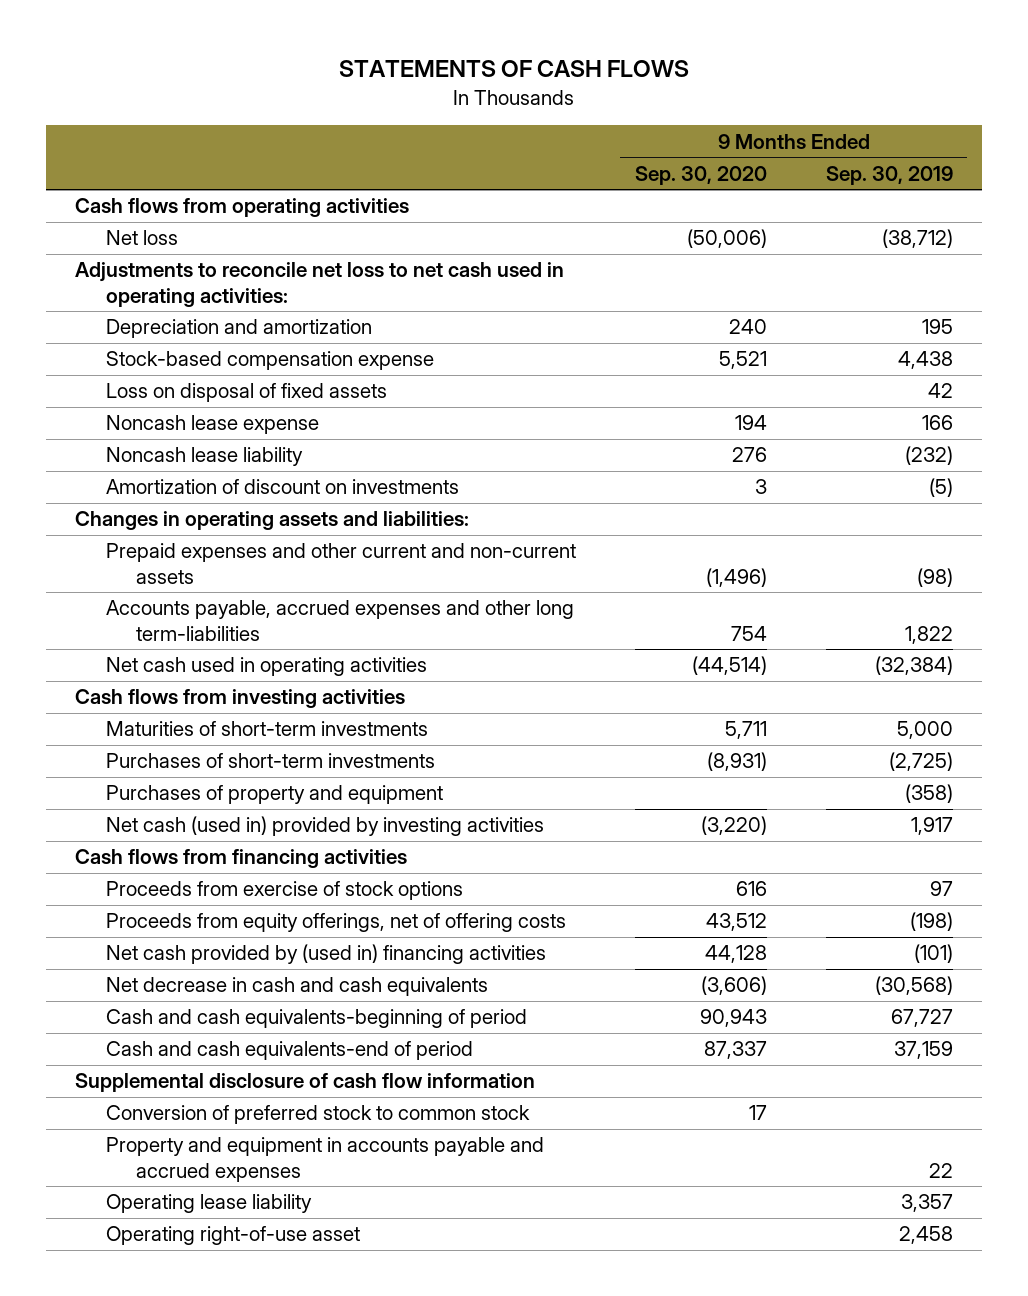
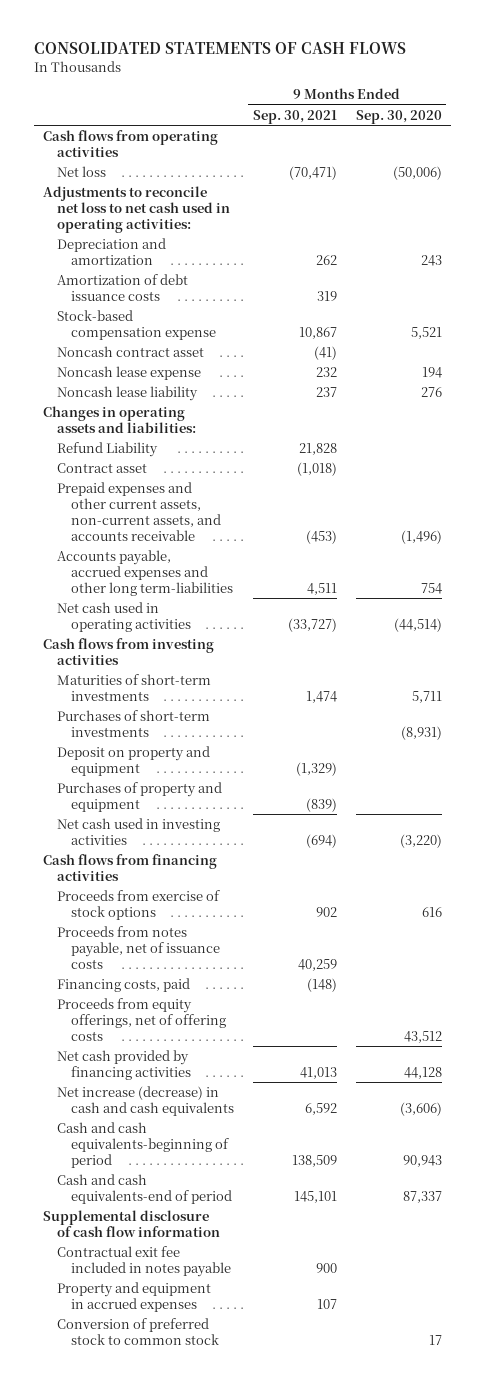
[339,60,690,78] STATEMENTS OF CASH FLOWS -> [34,42,407,55] CONSOLIDATED STATEMENTS OF CASH FLOWS
[825,165,953,185] Sep. 30, 2019 -> none
none -> [253,109,338,124] Sep. 30, 2021
[728,319,767,335] 240 -> [420,254,442,266] 243
none -> [57,273,189,301] Amortization of debt issuance costs
[105,383,387,403] Loss on disposal of fixed assets -> none
none -> [57,345,205,357] Noncash contract asset
[105,479,459,495] Amortization of discount on investments -> none
none -> [57,441,159,457] Refund Liability
none -> [57,462,148,473] Contract asset
[105,543,576,584] Prepaid expenses and other current and non-current assets -> [57,481,222,541] Prepaid expenses and other current assets, non-current assets, and accounts receivable
none -> [57,745,211,776] Deposit on property and equipment
[105,816,544,837] Net cash (used in) provided by investing activities -> [57,817,221,845] Net cash used in investing activities
none -> [57,925,221,969] Proceeds from notes payable, net of issuance costs
none -> [57,977,191,992] Financing costs, paid
[105,944,546,965] Net cash provided by (used in) financing activities -> [57,1049,192,1080] Net cash provided by financing activities
[105,977,488,997] Net decrease in cash and cash equivalents -> [57,1085,235,1116] Net increase (decrease) in cash and cash equivalents
none -> [57,1245,232,1277] Contractual exit fee included in notes payable
none -> [57,1281,212,1312] Property and equipment in accrued expenses
[105,1137,544,1182] Property and equipment in accounts payable and accrued expenses -> none
[105,1194,312,1214] Operating lease liability -> none
[105,1226,360,1246] Operating right-of-use asset -> none

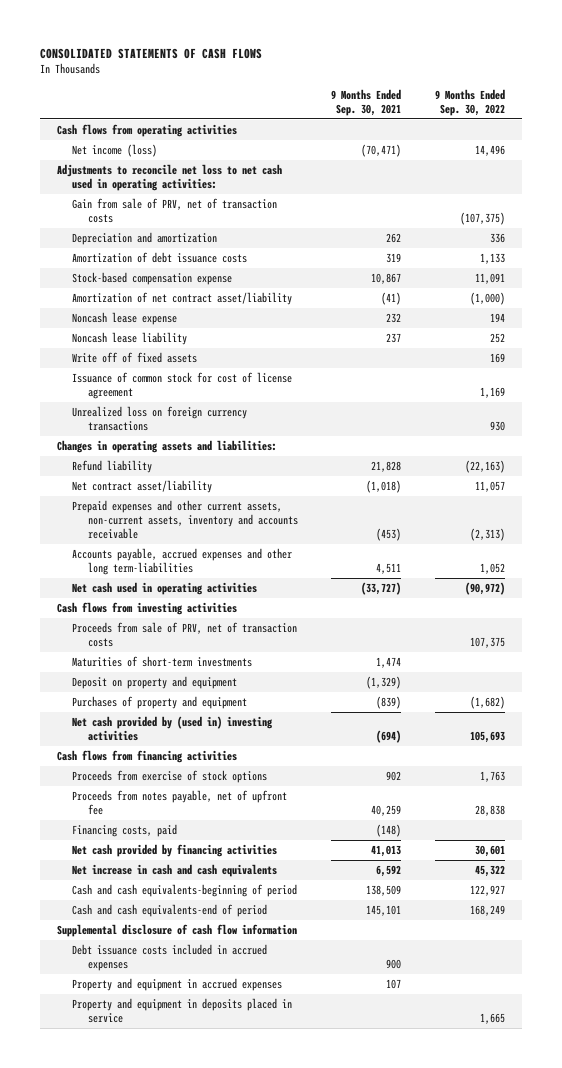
[355,109,442,124] Sep. 30, 2020 -> none
none -> [435,88,506,116] 9 Months Ended Sep. 30, 2022
[57,165,107,177] Net loss -> [72,143,158,157] Net income (loss)
none -> [72,197,278,223] Gain from sale of PRV, net of transaction costs
[57,345,205,357] Noncash contract asset -> none
none -> [72,291,293,305] Amortization of net contract asset/liability
none -> [72,351,198,363] Write off of fixed assets
none -> [72,371,293,399] Issuance of common stock for cost of license agreement
none -> [72,405,248,431] Unrealized loss on foreign currency transactions
[57,441,159,457] Refund Liability -> [72,459,153,473] Refund liability
[57,462,148,473] Contract asset -> [72,479,213,493] Net contract asset/liability
[57,481,222,541] Prepaid expenses and other current assets, non-current assets, and accounts receivable -> [72,499,298,539] Prepaid expenses and other current assets, non-current assets, inventory and accounts receivable
none -> [72,621,298,647] Proceeds from sale of PRV, net of transaction costs
[57,709,211,737] Purchases of short-term investments -> none
[57,817,221,845] Net cash used in investing activities -> [72,715,274,741] Net cash provided by (used in) investing activities
[57,925,221,969] Proceeds from notes payable, net of issuance costs -> [72,789,288,815] Proceeds from notes payable, net of upfront fee
[57,997,227,1041] Proceeds from equity offerings, net of offering costs -> none
[57,1085,235,1116] Net increase (decrease) in cash and cash equivalents -> [72,863,278,877] Net increase in cash and cash equivalents
[57,1245,232,1277] Contractual exit fee included in notes payable -> [72,943,268,971] Debt issuance costs included in accrued expenses
[57,1317,220,1345] Conversion of preferred stock to common stock -> none
none -> [72,997,293,1023] Property and equipment in deposits placed in service

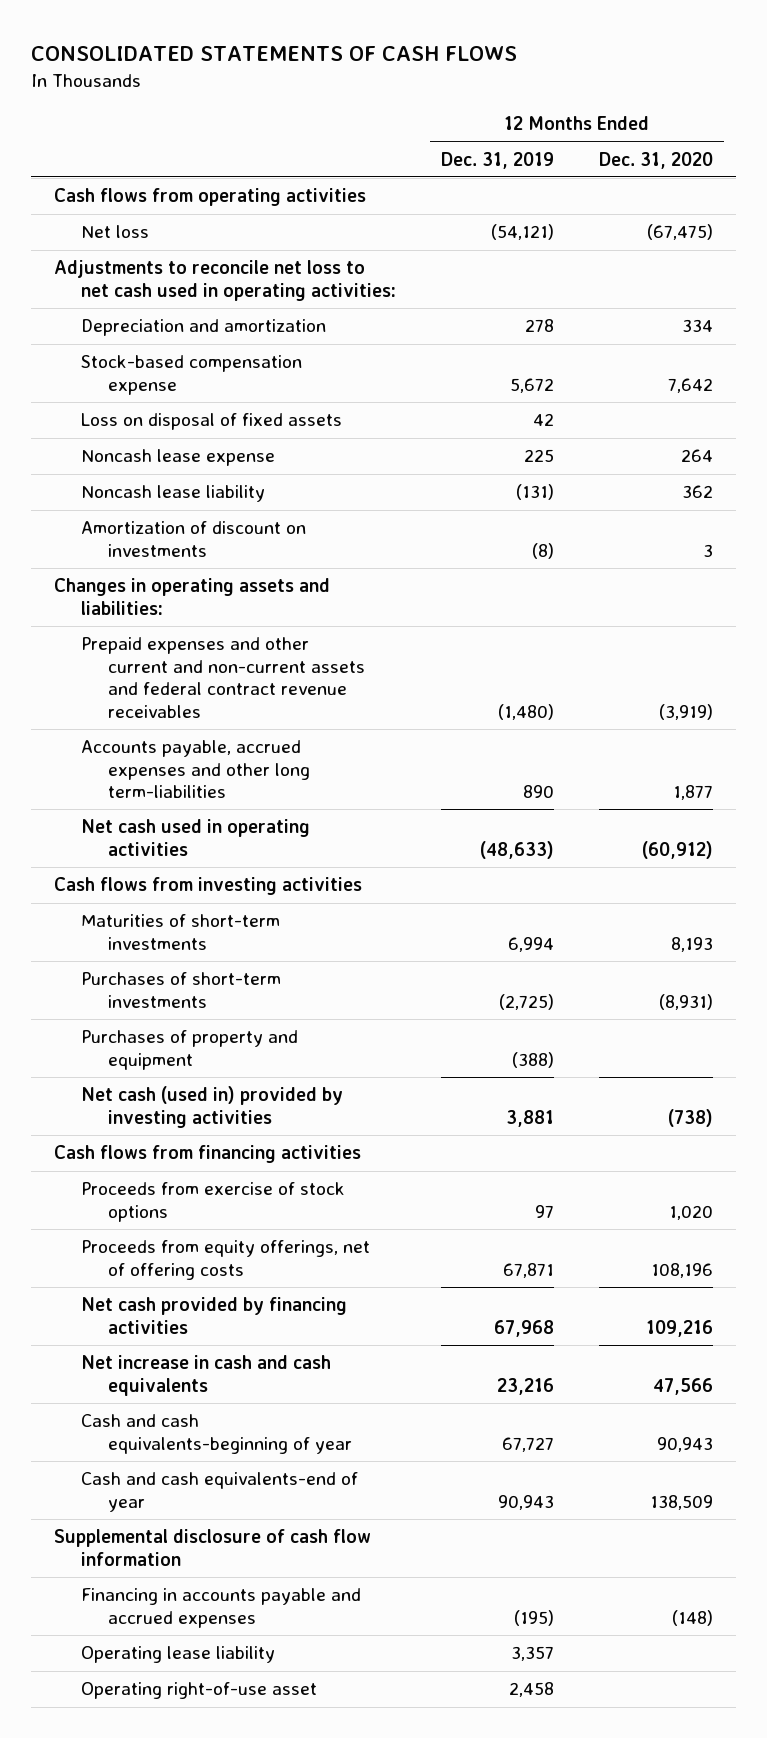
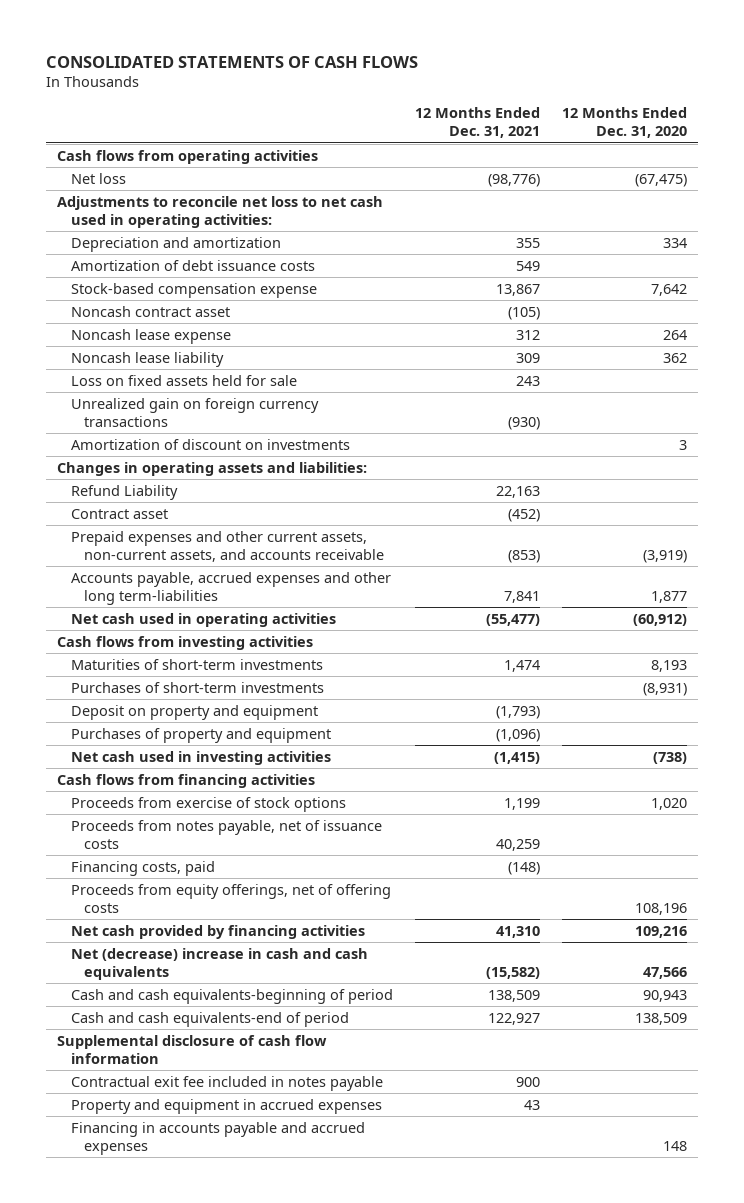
[440,151,554,169] Dec. 31, 2019 -> none
none -> [414,107,540,139] 12 Months Ended Dec. 31, 2021
none -> [70,259,315,271] Amortization of debt issuance costs
[80,413,342,431] Loss on disposal of fixed assets -> none
none -> [70,305,230,317] Noncash contract asset
none -> [70,374,297,386] Loss on fixed assets held for sale
none -> [70,397,319,427] Unrealized gain on foreign currency transactions
none -> [70,484,178,500] Refund Liability
none -> [70,508,168,519] Contract asset
[80,637,366,718] Prepaid expenses and other current and non-current assets and federal contract revenue receivables -> [70,530,385,562] Prepaid expenses and other current assets, non-current assets, and accounts receivable
none -> [70,704,318,720] Deposit on property and equipment
[80,1086,343,1128] Net cash (used in) provided by investing activities -> [70,750,331,765] Net cash used in investing activities
none -> [70,819,382,849] Proceeds from notes payable, net of issuance costs
none -> [70,860,215,876] Financing costs, paid
[80,1355,331,1396] Net increase in cash and cash equivalents -> [70,947,368,980] Net (decrease) increase in cash and cash equivalents
[80,1414,353,1454] Cash and cash equivalents-beginning of year -> [70,988,393,1004] Cash and cash equivalents-beginning of period
[80,1472,358,1512] Cash and cash equivalents-end of year -> [70,1011,349,1027] Cash and cash equivalents-end of period
[80,1646,275,1664] Operating lease liability -> none
[80,1682,317,1700] Operating right-of-use asset -> none
none -> [70,1075,383,1091] Contractual exit fee included in notes payable
none -> [70,1098,382,1114] Property and equipment in accrued expenses
[672,1609,714,1626] (148) -> [662,1140,687,1151] 148

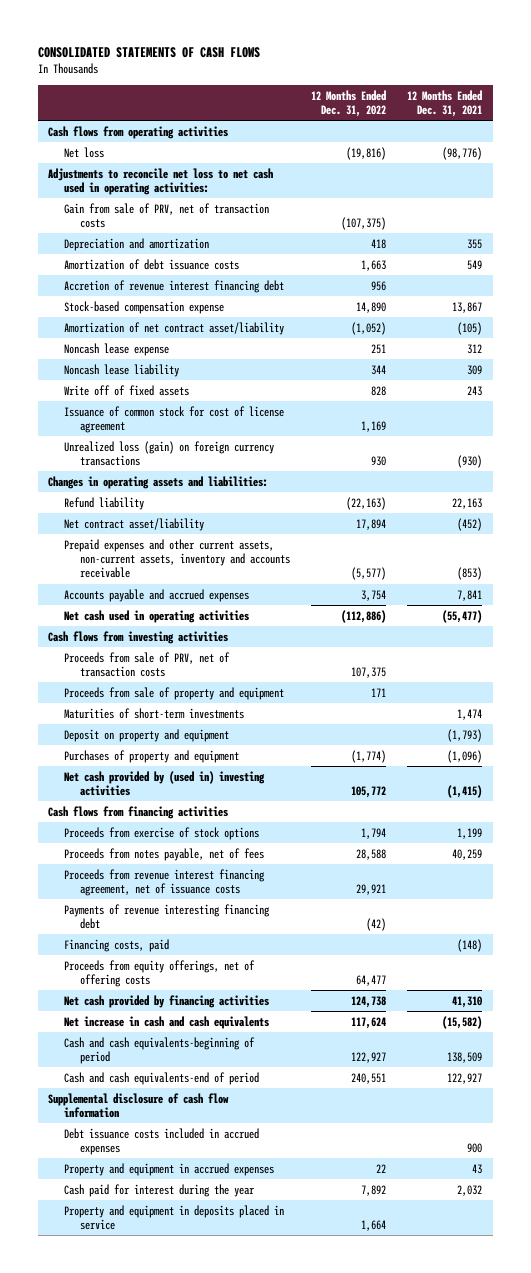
[561,107,687,139] 12 Months Ended Dec. 31, 2020 -> none
none -> [311,89,387,117] 12 Months Ended Dec. 31, 2022
none -> [64,202,270,229] Gain from sale of PRV, net of transaction costs
none -> [64,279,285,293] Accretion of revenue interest financing debt
[70,305,230,317] Noncash contract asset -> none
none -> [64,321,285,335] Amortization of net contract asset/liability
[70,438,350,450] Amortization of discount on investments -> none
[70,374,297,386] Loss on fixed assets held for sale -> [64,384,190,396] Write off of fixed assets
none -> [64,405,285,434] Issuance of common stock for cost of license agreement
[70,397,319,427] Unrealized gain on foreign currency transactions -> [64,440,275,467] Unrealized loss (gain) on foreign currency transactions
[70,484,178,500] Refund Liability -> [64,496,145,510] Refund liability
[70,508,168,519] Contract asset -> [64,517,205,531] Net contract asset/liability
[70,530,385,562] Prepaid expenses and other current assets, non-current assets, and accounts receivable -> [64,538,291,579] Prepaid expenses and other current assets, non-current assets, inventory and accounts receivable
[70,571,391,605] Accounts payable, accrued expenses and other long term-liabilities -> [64,588,250,602] Accounts payable and accrued expenses
none -> [64,651,231,678] Proceeds from sale of PRV, net of transaction costs
none -> [64,686,285,700] Proceeds from sale of property and equipment
[70,681,324,693] Purchases of short-term investments -> none
[70,750,331,765] Net cash used in investing activities -> [64,770,266,797] Net cash provided by (used in) investing activities
[70,819,382,849] Proceeds from notes payable, net of issuance costs -> [64,847,265,861] Proceeds from notes payable, net of fees
none -> [64,868,266,897] Proceeds from revenue interest financing agreement, net of issuance costs
none -> [64,903,271,930] Payments of revenue interesting financing debt
[70,947,368,980] Net (decrease) increase in cash and cash equivalents -> [64,1015,270,1029] Net increase in cash and cash equivalents
[70,1075,383,1091] Contractual exit fee included in notes payable -> [64,1127,260,1156] Debt issuance costs included in accrued expenses
[70,1121,365,1155] Financing in accounts payable and accrued expenses -> none
none -> [64,1183,256,1197] Cash paid for interest during the year
none -> [64,1204,285,1231] Property and equipment in deposits placed in service

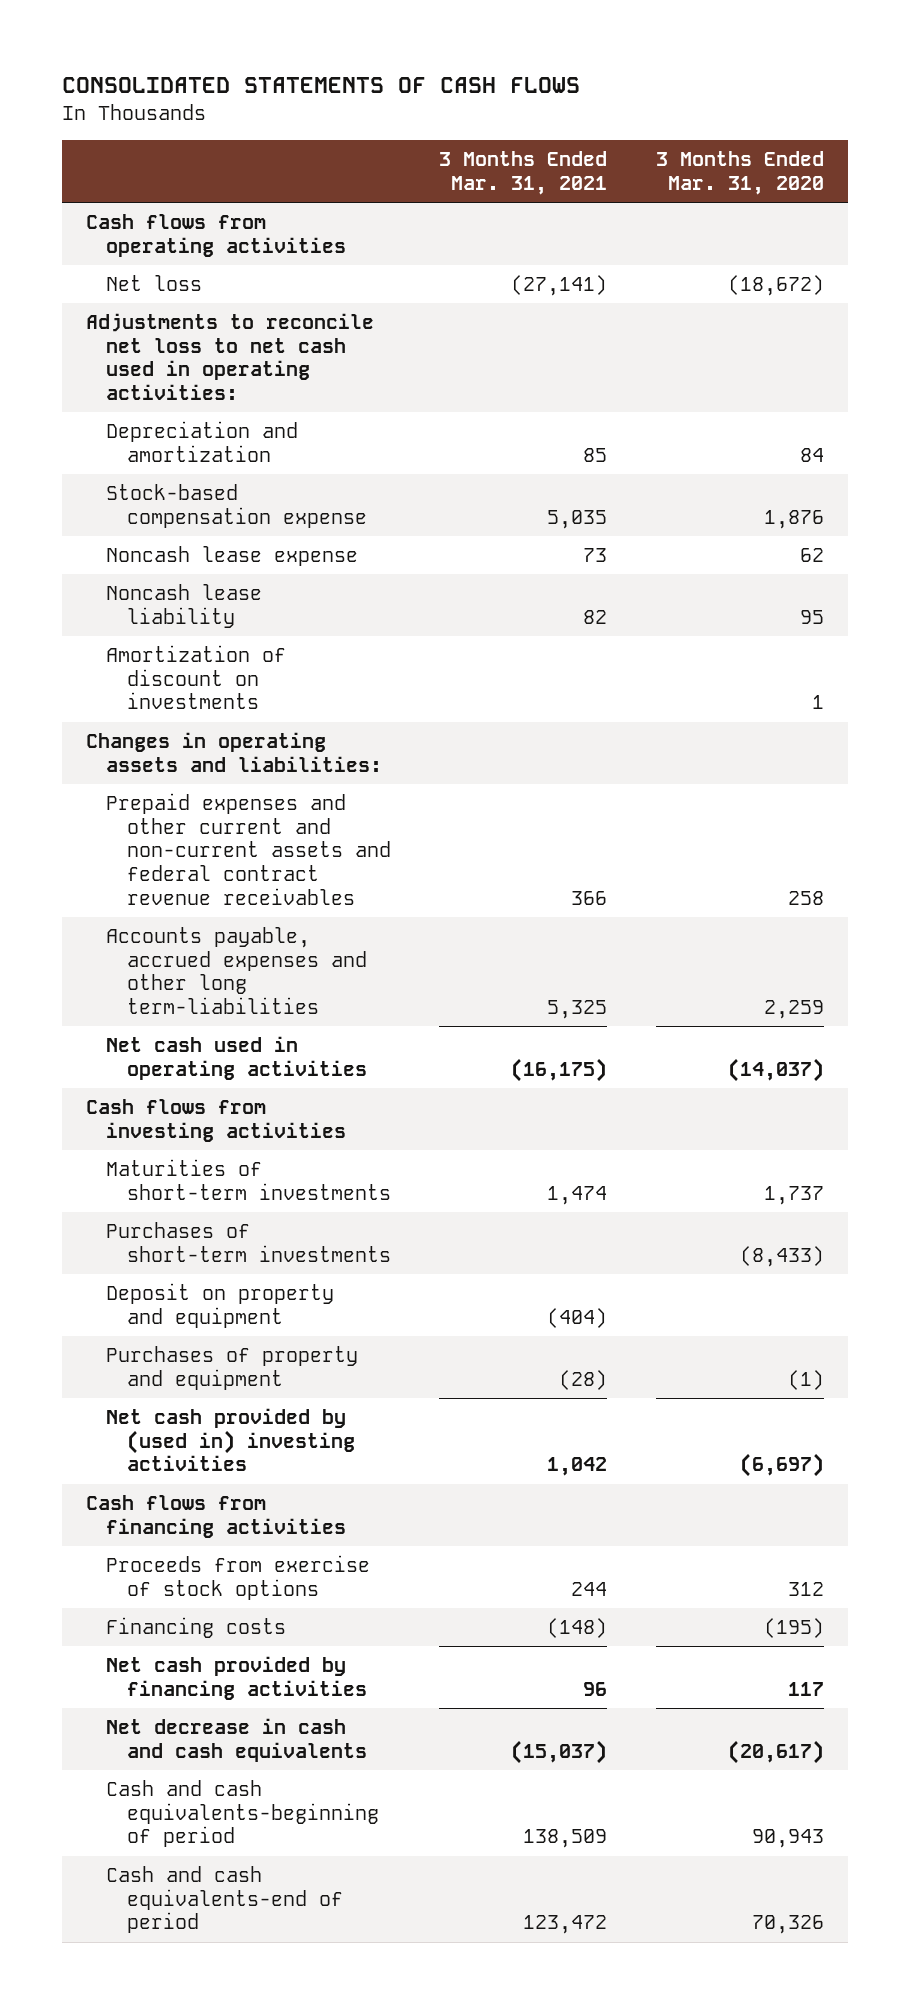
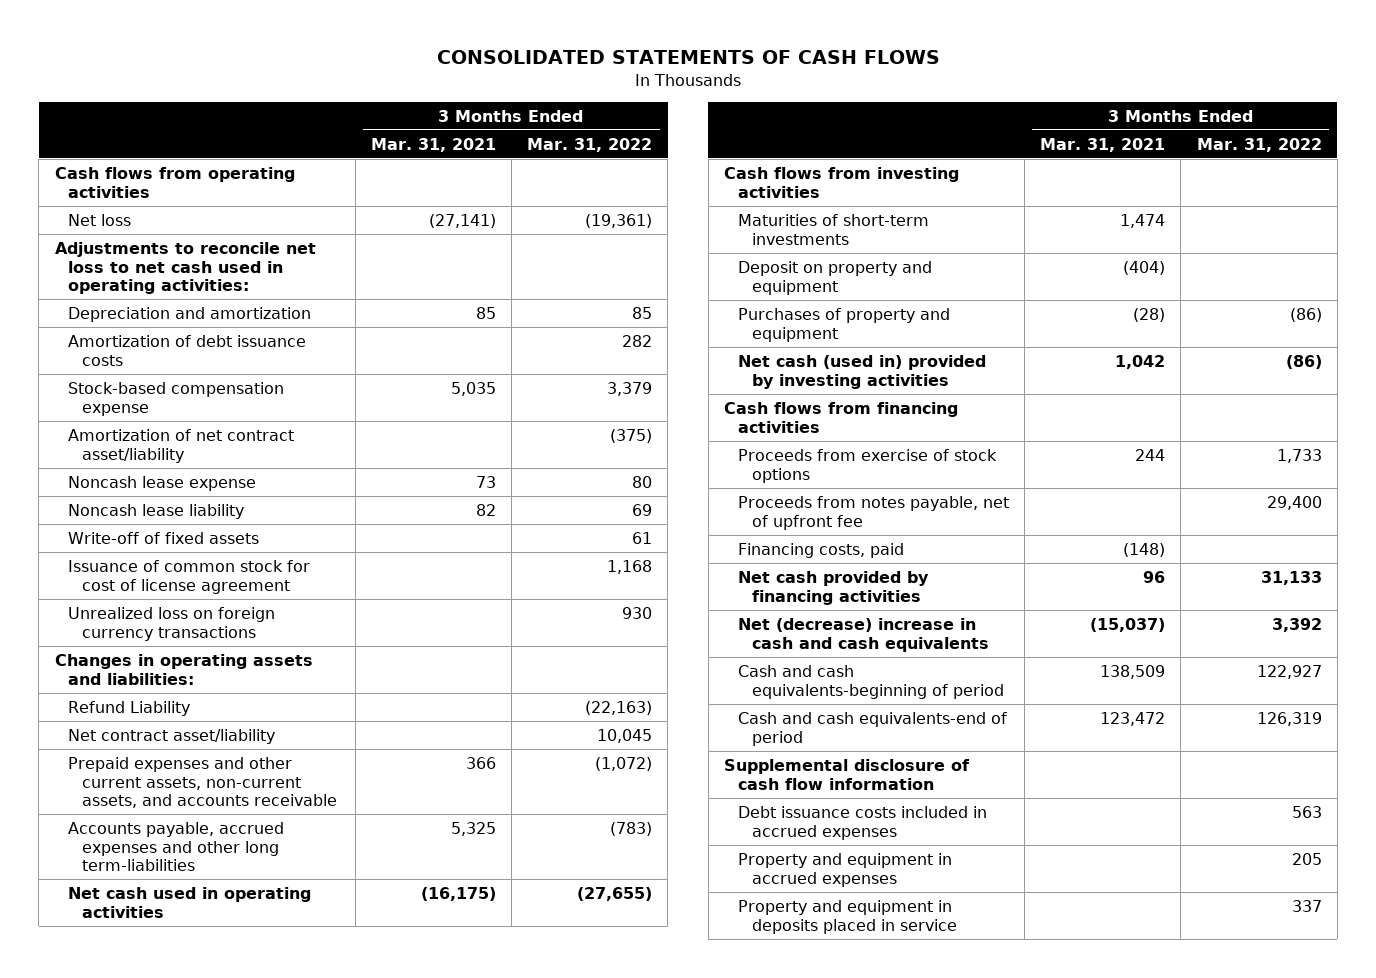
[655,151,824,195] 3 Months Ended Mar. 31, 2020 -> none
none -> [527,137,653,152] Mar. 31, 2022
none -> [68,334,307,366] Amortization of debt issuance costs
none -> [68,428,295,463] Amortization of net contract asset/liability
[106,645,287,710] Amortization of discount on investments -> none
none -> [68,531,260,544] Write-off of fixed assets
none -> [68,559,311,594] Issuance of common stock for cost of license agreement
none -> [68,606,276,641] Unrealized loss on foreign currency transactions
none -> [68,700,191,716] Refund Liability
none -> [68,728,276,744] Net contract asset/liability
[106,793,391,905] Prepaid expenses and other current and non-current assets and federal contract revenue receivables -> [68,756,338,809] Prepaid expenses and other current assets, non-current assets, and accounts receivable
[106,1222,391,1262] Purchases of short-term investments -> none
[106,1408,355,1472] Net cash provided by (used in) investing activities -> [737,354,986,389] Net cash (used in) provided by investing activities
none -> [737,495,1009,530] Proceeds from notes payable, net of upfront fee
[106,1617,287,1639] Financing costs -> [737,542,904,558] Financing costs, paid
[106,1718,367,1762] Net decrease in cash and cash equivalents -> [737,617,989,652] Net (decrease) increase in cash and cash equivalents
none -> [723,758,970,790] Supplemental disclosure of cash flow information
none -> [737,805,987,840] Debt issuance costs included in accrued expenses
none -> [737,852,952,887] Property and equipment in accrued expenses
none -> [737,899,957,934] Property and equipment in deposits placed in service

